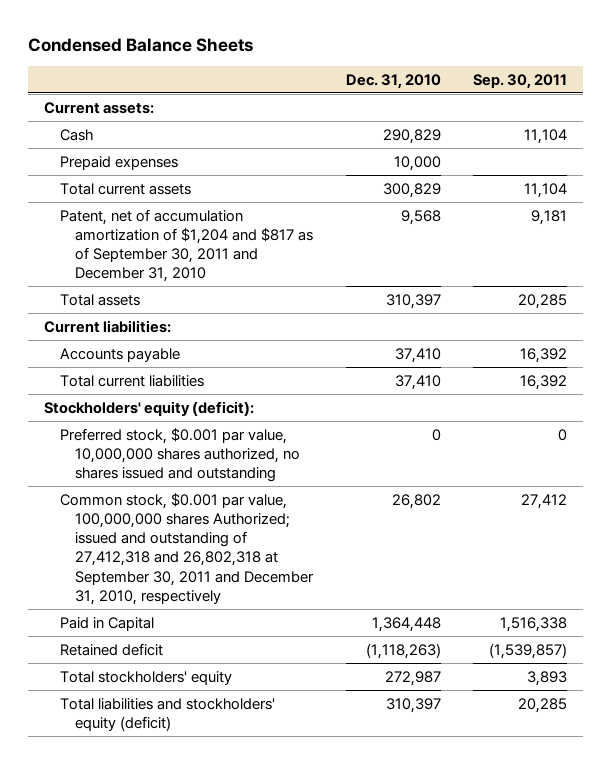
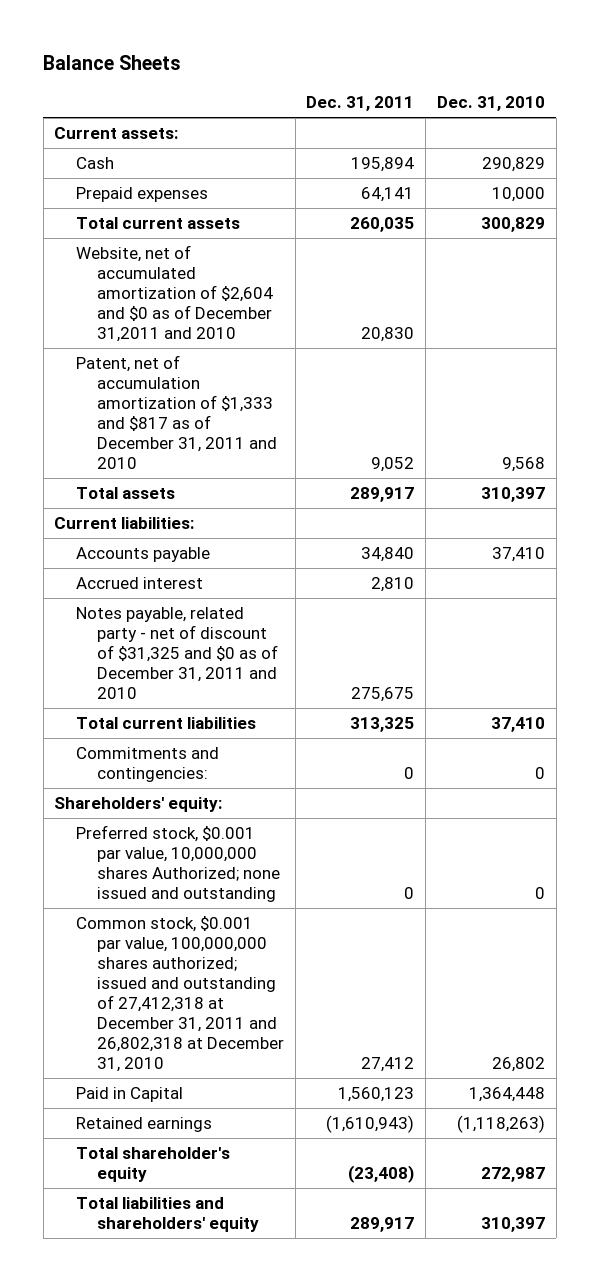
[27,38,253,53] Condensed Balance Sheets -> [43,54,182,70] Balance Sheets
[472,73,567,89] Sep. 30, 2011 -> none
none -> [306,96,415,112] Dec. 31, 2011
none -> [75,245,273,343] Website, net of accumulated amortization of $2,604 and $0 as of December 31,2011 and 2010
[59,208,314,283] Patent, net of accumulation amortization of $1,204 and $817 as of September 30, 2011 and December 31, 2010 -> [75,355,277,470] Patent, net of accumulation amortization of $1,333 and $817 as of December 31, 2011 and 2010
none -> [75,577,203,590] Accrued interest
none -> [75,607,278,700] Notes payable, related party - net of discount of $31,325 and $0 as of December 31, 2011 and 2010
[43,400,254,416] Stockholders' equity (deficit): -> none
none -> [75,747,219,783] Commitments and contingencies:
none -> [54,797,223,813] Shareholders' equity:
[59,427,301,483] Preferred stock, $0.001 par value, 10,000,000 shares authorized, no shares issued and outstanding -> [75,825,280,903] Preferred stock, $0.001 par value, 10,000,000 shares Authorized; none issued and outstanding
[59,492,315,606] Common stock, $0.001 par value, 100,000,000 shares Authorized; issued and outstanding of 27,412,318 and 26,802,318 at September 30, 2011 and December 31, 2010, respectively -> [75,916,284,1073] Common stock, $0.001 par value, 100,000,000 shares authorized; issued and outstanding of 27,412,318 at December 31, 2011 and 26,802,318 at December 31, 2010
[59,642,163,656] Retained deficit -> [75,1117,212,1133] Retained earnings
[59,670,232,685] Total stockholders' equity -> [75,1147,230,1183] Total shareholder's equity
[59,697,275,731] Total liabilities and stockholders' equity (deficit) -> [75,1197,259,1233] Total liabilities and shareholders' equity

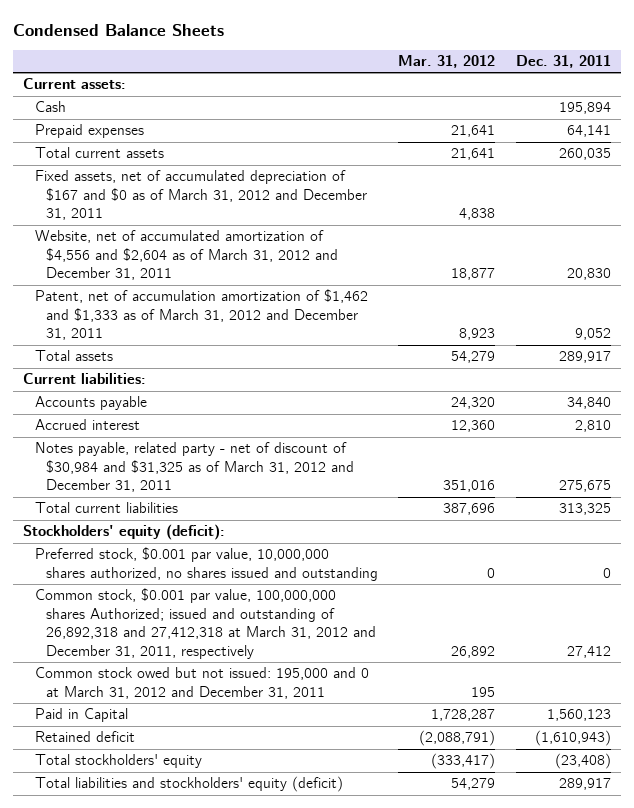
[43,54,182,70] Balance Sheets -> [13,23,225,36] Condensed Balance Sheets
[437,96,546,112] Dec. 31, 2010 -> none
none -> [398,55,496,69] Mar. 31, 2012
none -> [34,170,367,221] Fixed assets, net of accumulated depreciation of $167 and $0 as of March 31, 2012 and December 31, 2011
[75,245,273,343] Website, net of accumulated amortization of $2,604 and $0 as of December 31,2011 and 2010 -> [34,230,338,281] Website, net of accumulated amortization of $4,556 and $2,604 as of March 31, 2012 and December 31, 2011
[75,355,277,470] Patent, net of accumulation amortization of $1,333 and $817 as of December 31, 2011 and 2010 -> [34,289,368,341] Patent, net of accumulation amortization of $1,462 and $1,333 as of March 31, 2012 and December 31, 2011
[75,607,278,700] Notes payable, related party - net of discount of $31,325 and $0 as of December 31, 2011 and 2010 -> [34,442,354,493] Notes payable, related party - net of discount of $30,984 and $31,325 as of March 31, 2012 and December 31, 2011
[75,747,219,783] Commitments and contingencies: -> none
[54,797,223,813] Shareholders' equity: -> none
none -> [23,524,226,541] Stockholders' equity (deficit):
[75,825,280,903] Preferred stock, $0.001 par value, 10,000,000 shares Authorized; none issued and outstanding -> [34,547,378,581] Preferred stock, $0.001 par value, 10,000,000 shares authorized, no shares issued and outstanding
[75,916,284,1073] Common stock, $0.001 par value, 100,000,000 shares authorized; issued and outstanding of 27,412,318 at December 31, 2011 and 26,802,318 at December 31, 2010 -> [34,588,376,659] Common stock, $0.001 par value, 100,000,000 shares Authorized; issued and outstanding of 26,892,318 and 27,412,318 at March 31, 2012 and December 31, 2011, respectively
none -> [34,667,369,699] Common stock owed but not issued: 195,000 and 0 at March 31, 2012 and December 31, 2011
[75,1117,212,1133] Retained earnings -> [34,731,135,743] Retained deficit
[75,1147,230,1183] Total shareholder's equity -> [34,754,202,769] Total stockholders' equity
[75,1197,259,1233] Total liabilities and shareholders' equity -> [34,776,343,793] Total liabilities and stockholders' equity (deficit)

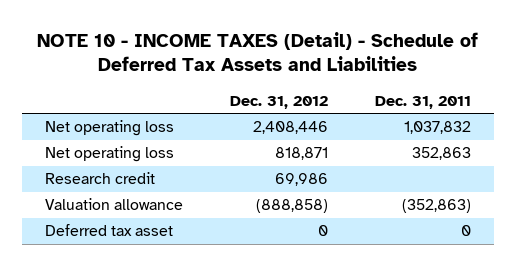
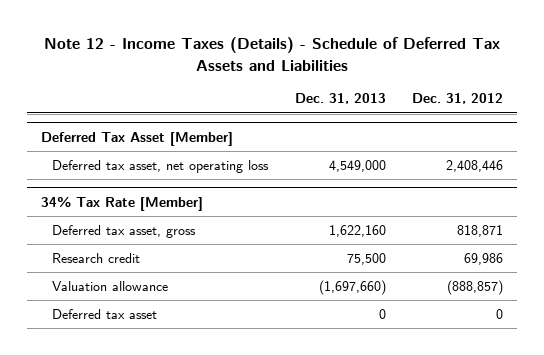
[36,31,478,72] NOTE 10 - INCOME TAXES (Detail) - Schedule of Deferred Tax Assets and Liabilities -> [43,36,500,71] Note 12 - Income Taxes (Details) - Schedule of Deferred Tax Assets and Liabilities
[374,95,471,109] Dec. 31, 2011 -> none
none -> [294,93,386,105] Dec. 31, 2013
none -> [40,131,233,146] Deferred Tax Asset [Member]
[45,120,175,137] Net operating loss -> [51,159,269,173] Deferred tax asset, net operating loss
none -> [40,195,203,211] 34% Tax Rate [Member]
[45,146,175,163] Net operating loss -> [51,224,196,238] Deferred tax asset, gross
[255,199,328,214] (888,858) -> [447,279,504,295] (888,857)

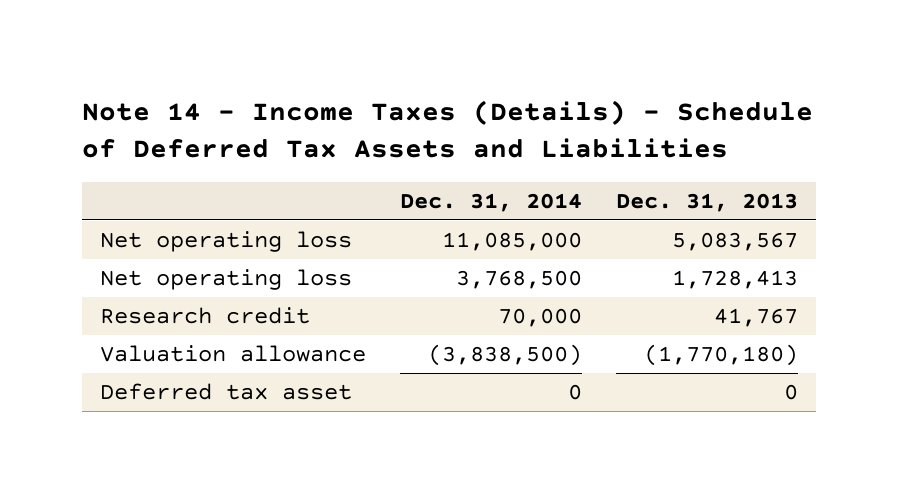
[43,36,500,71] Note 12 - Income Taxes (Details) - Schedule of Deferred Tax Assets and Liabilities -> [82,99,814,159] Note 14 - Income Taxes (Details) - Schedule of Deferred Tax Assets and Liabilities
[412,93,504,105] Dec. 31, 2012 -> none
none -> [400,192,583,212] Dec. 31, 2014
[40,131,233,146] Deferred Tax Asset [Member] -> none
[40,195,203,211] 34% Tax Rate [Member] -> none
[51,224,196,238] Deferred tax asset, gross -> none
[51,159,269,173] Deferred tax asset, net operating loss -> [99,231,352,253] Net operating loss
[328,159,386,172] 4,549,000 -> [672,232,799,252] 5,083,567
none -> [99,269,352,291] Net operating loss
[346,252,386,265] 75,500 -> [714,308,799,328] 41,767
[318,279,386,295] (1,697,660) -> [644,344,799,367] (1,770,180)

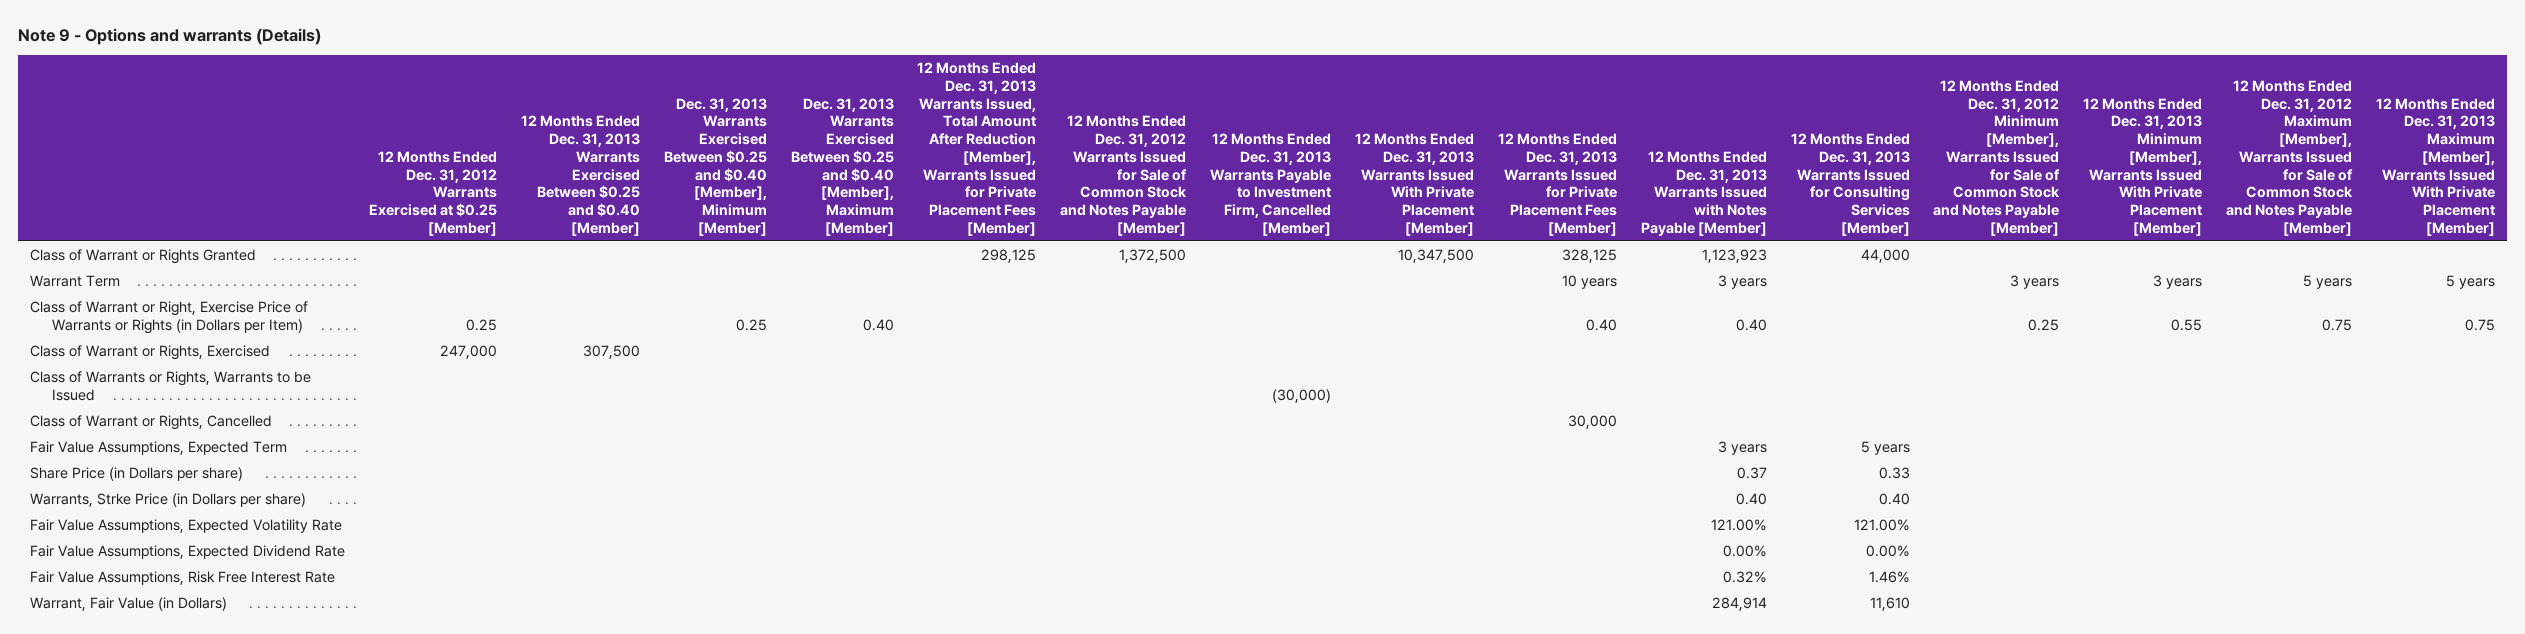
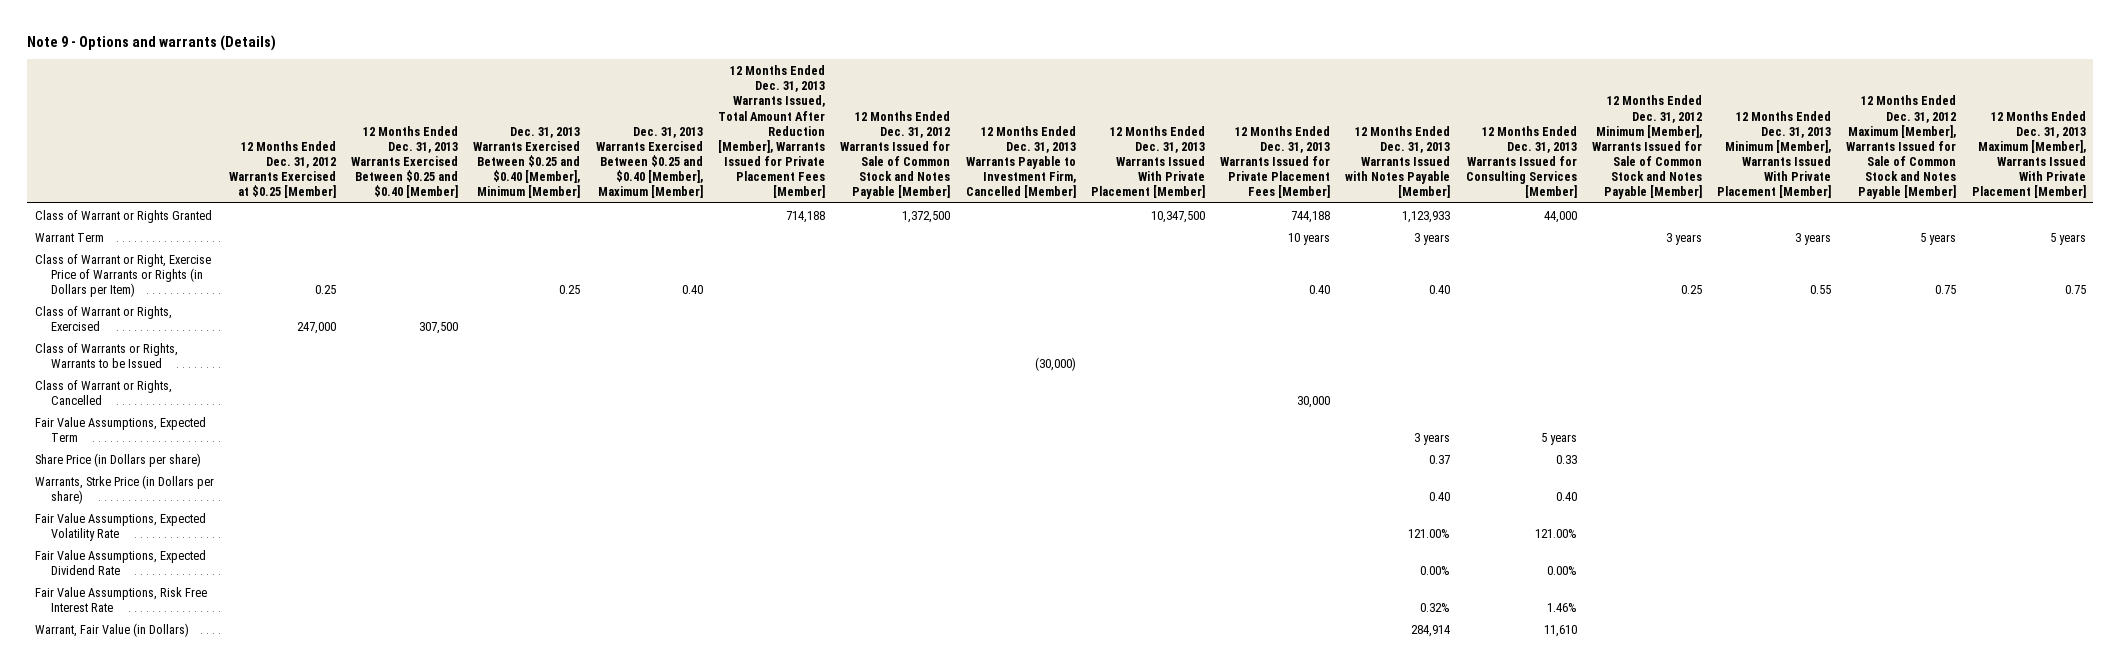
[981,249,1037,264] 298,125 -> [785,210,825,223] 714,188
[1561,249,1617,264] 328,125 -> [1291,210,1331,223] 744,188
[1701,249,1767,264] 1,123,923 -> [1402,210,1451,223] 1,123,933

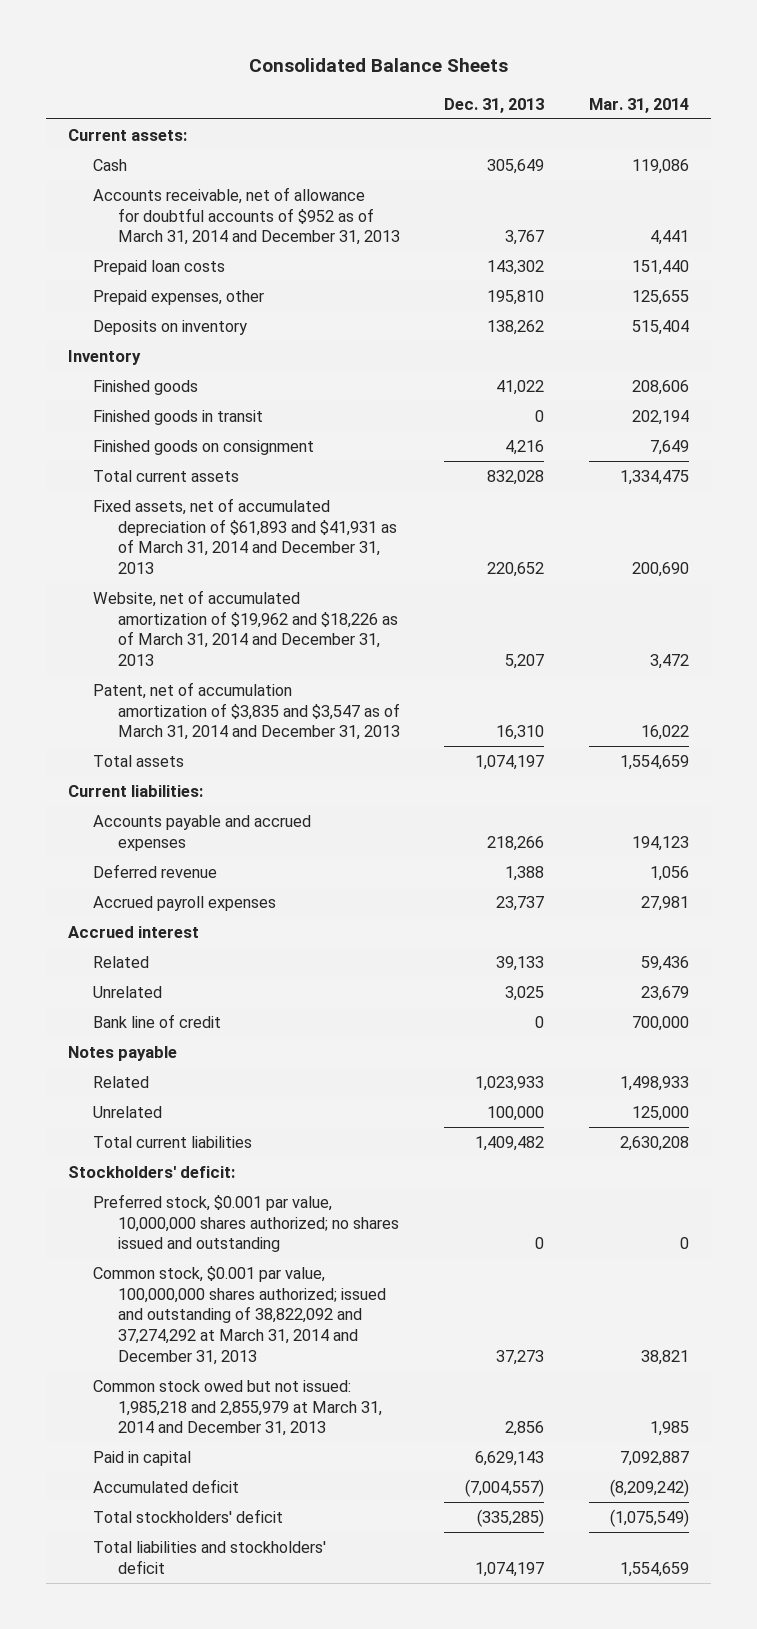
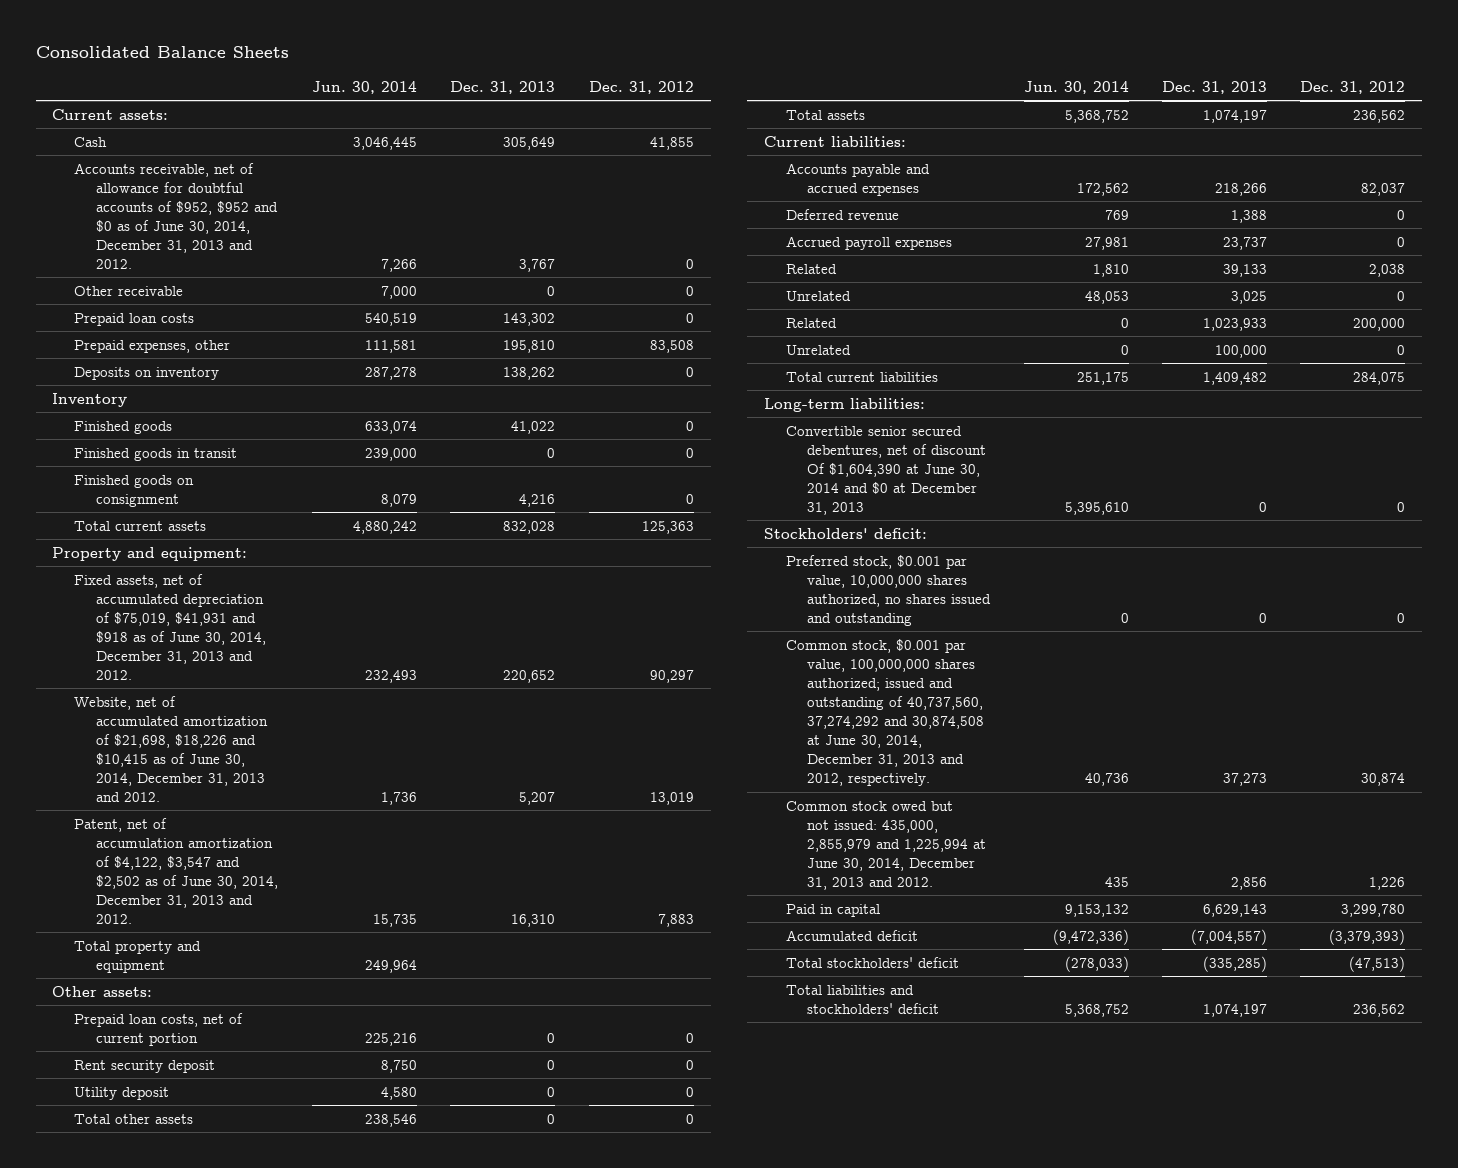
[588,97,689,113] Mar. 31, 2014 -> none
none -> [312,80,418,94] Jun. 30, 2014
none -> [588,80,694,94] Dec. 31, 2012
[93,186,400,246] Accounts receivable, net of allowance for doubtful accounts of $952 as of March 31, 2014 and December 31, 2013 -> [74,162,278,269] Accounts receivable, net of allowance for doubtful accounts of $952, $952 and $0 as of June 30, 2014, December 31, 2013 and 2012.
none -> [74,285,184,296] Other receivable
none -> [52,546,248,561] Property and equipment:
[93,497,397,575] Fixed assets, net of accumulated depreciation of $61,893 and $41,931 as of March 31, 2014 and December 31, 2013 -> [74,573,266,680] Fixed assets, net of accumulated depreciation of $75,019, $41,931 and $918 as of June 30, 2014, December 31, 2013 and 2012.
[93,589,398,667] Website, net of accumulated amortization of $19,962 and $18,226 as of March 31, 2014 and December 31, 2013 -> [74,695,268,802] Website, net of accumulated amortization of $21,698, $18,226 and $10,415 as of June 30, 2014, December 31, 2013 and 2012.
[93,681,400,741] Patent, net of accumulation amortization of $3,835 and $3,547 as of March 31, 2014 and December 31, 2013 -> [74,817,278,924] Patent, net of accumulation amortization of $4,122, $3,547 and $2,502 as of June 30, 2014, December 31, 2013 and 2012.
none -> [74,940,202,973] Total property and equipment
none -> [52,985,153,997] Other assets:
none -> [74,1012,244,1046] Prepaid loan costs, net of current portion
none -> [74,1059,216,1073] Rent security deposit
none -> [74,1086,170,1100] Utility deposit
none -> [74,1113,194,1124] Total other assets
[68,925,200,938] Accrued interest -> none
[93,1013,222,1028] Bank line of credit -> none
[68,1045,178,1061] Notes payable -> none
none -> [763,397,925,412] Long-term liabilities:
none -> [785,425,987,515] Convertible senior secured debentures, net of discount Of $1,604,390 at June 30, 2014 and $0 at December 31, 2013
[93,1193,399,1253] Preferred stock, $0.001 par value, 10,000,000 shares authorized; no shares issued and outstanding -> [785,554,992,626] Preferred stock, $0.001 par value, 10,000,000 shares authorized, no shares issued and outstanding
[93,1265,386,1365] Common stock, $0.001 par value, 100,000,000 shares authorized; issued and outstanding of 38,822,092 and 37,274,292 at March 31, 2014 and December 31, 2013 -> [785,638,985,787] Common stock, $0.001 par value, 100,000,000 shares authorized; issued and outstanding of 40,737,560, 37,274,292 and 30,874,508 at June 30, 2014, December 31, 2013 and 2012, respectively.
[93,1379,382,1437] Common stock owed but not issued: 1,985,218 and 2,855,979 at March 31, 2014 and December 31, 2013 -> [785,800,987,890] Common stock owed but not issued: 435,000, 2,855,979 and 1,225,994 at June 30, 2014, December 31, 2013 and 2012.

